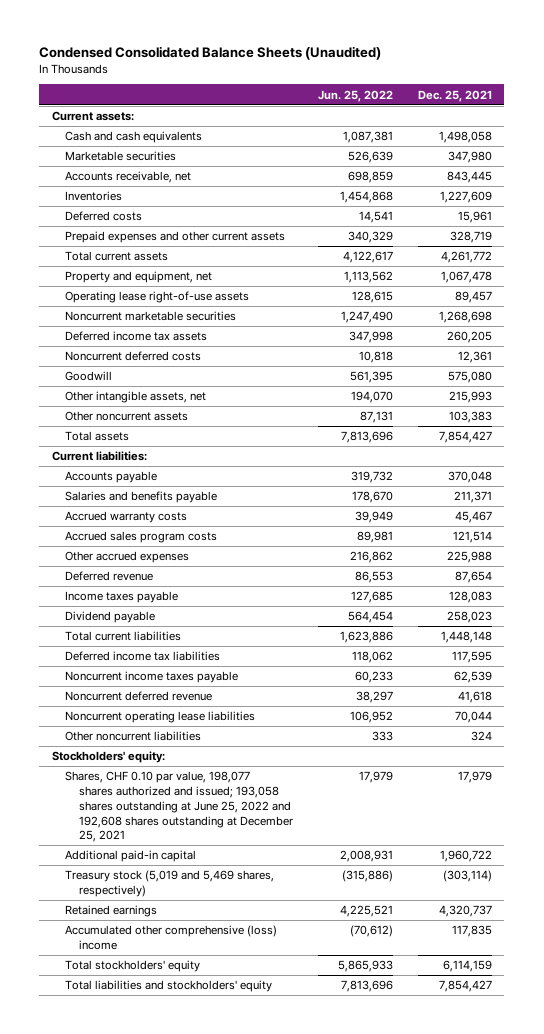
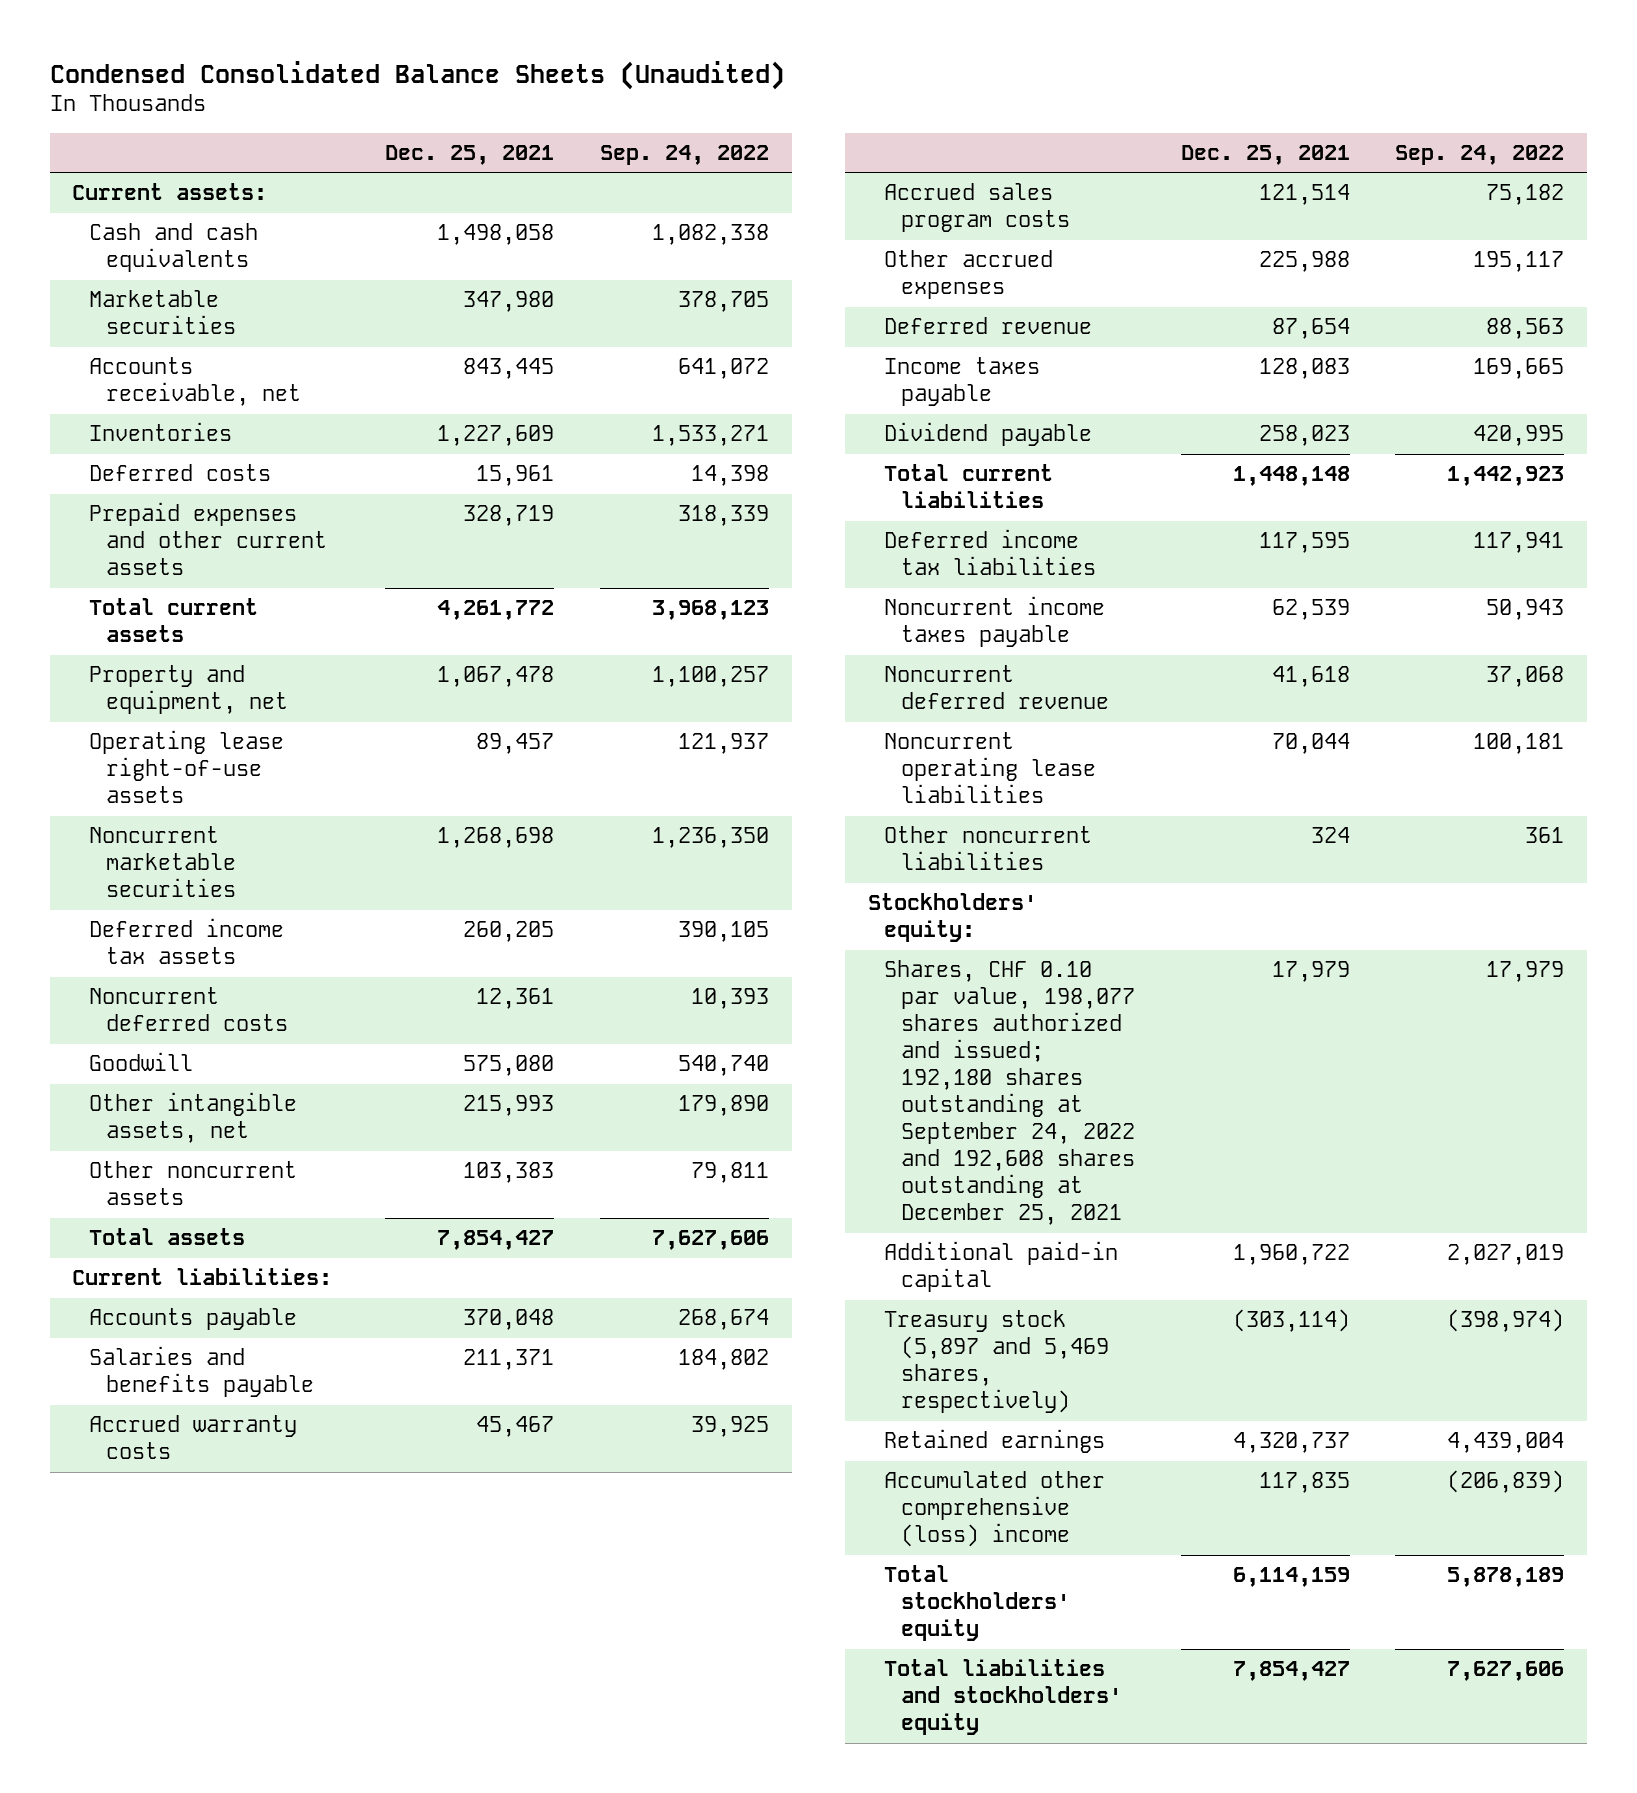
[317,89,393,102] Jun. 25, 2022 -> none
none -> [599,144,769,165] Sep. 24, 2022
[65,771,293,843] Shares, CHF 0.10 par value, 198,077 shares authorized and issued; 193,058 shares outstanding at June 25, 2022 and 192,608 shares outstanding at December 25, 2021 -> [884,960,1136,1226] Shares, CHF 0.10 par value, 198,077 shares authorized and issued; 192,180 shares outstanding at September 24, 2022 and 192,608 shares outstanding at December 25, 2021
[65,870,275,898] Treasury stock (5,019 and 5,469 shares, respectively) -> [884,1310,1110,1414] Treasury stock (5,897 and 5,469 shares, respectively)

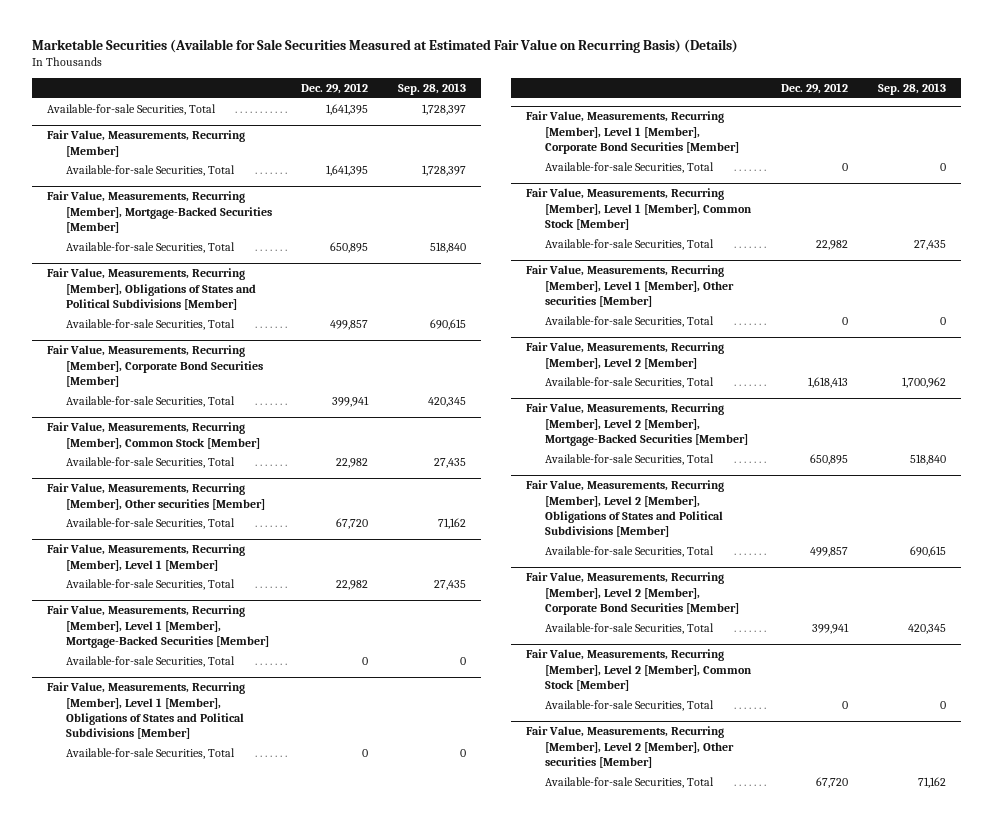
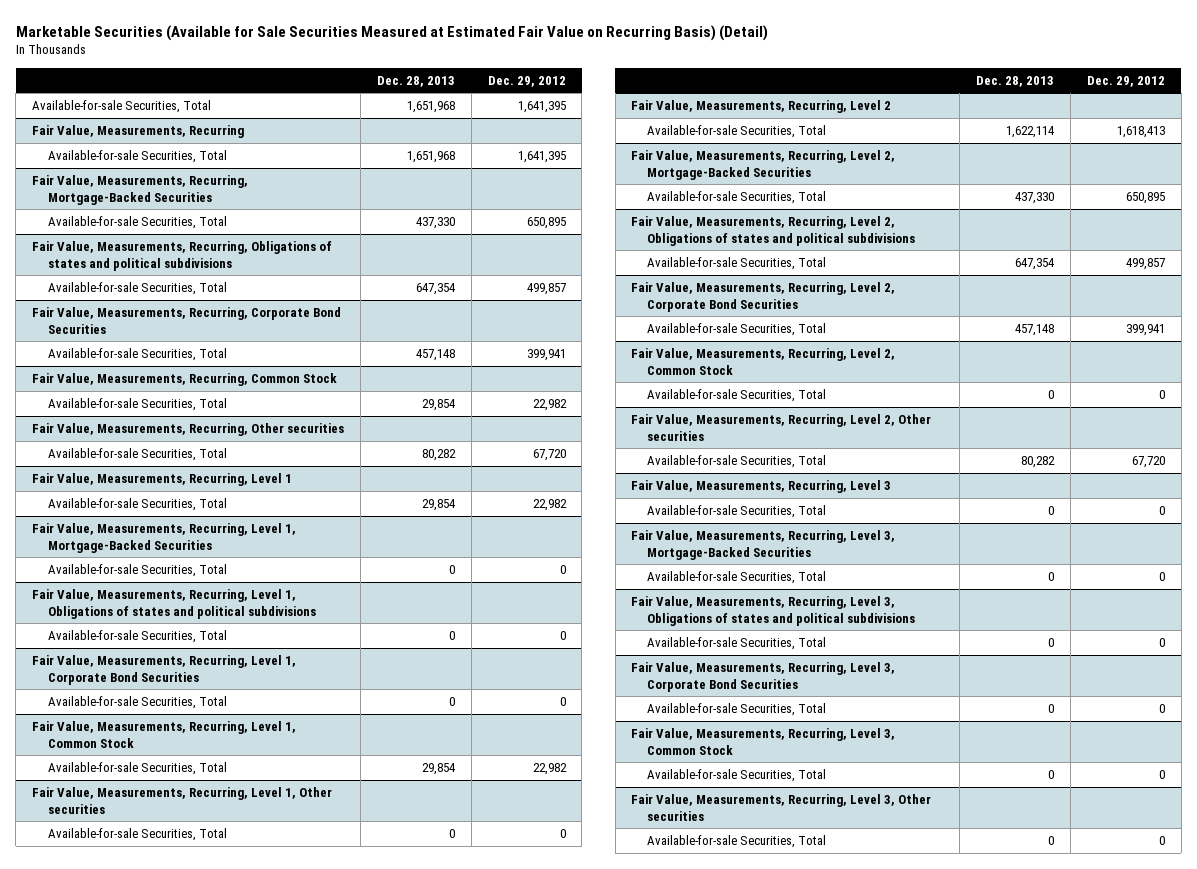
[31,39,738,54] Marketable Securities (Available for Sale Securities Measured at Estimated Fair Value on Recurring Basis) (Details) -> [15,24,768,41] Marketable Securities (Available for Sale Securities Measured at Estimated Fair Value on Recurring Basis) (Detail)
[398,83,467,96] Sep. 28, 2013 -> none
none -> [376,75,455,87] Dec. 28, 2013
[46,130,245,157] Fair Value, Measurements, Recurring [Member] -> [32,125,245,139] Fair Value, Measurements, Recurring
[46,191,272,233] Fair Value, Measurements, Recurring [Member], Mortgage-Backed Securities [Member] -> [32,175,249,205] Fair Value, Measurements, Recurring, Mortgage-Backed Securities
[46,268,256,310] Fair Value, Measurements, Recurring [Member], Obligations of States and Political Subdivisions [Member] -> [32,241,333,271] Fair Value, Measurements, Recurring, Obligations of states and political subdivisions
[46,345,263,387] Fair Value, Measurements, Recurring [Member], Corporate Bond Securities [Member] -> [32,307,342,334] Fair Value, Measurements, Recurring, Corporate Bond Securities
[46,422,260,449] Fair Value, Measurements, Recurring [Member], Common Stock [Member] -> [32,373,338,387] Fair Value, Measurements, Recurring, Common Stock
[46,483,265,510] Fair Value, Measurements, Recurring [Member], Other securities [Member] -> [32,423,345,437] Fair Value, Measurements, Recurring, Other securities
[46,544,245,571] Fair Value, Measurements, Recurring [Member], Level 1 [Member] -> [32,473,293,487] Fair Value, Measurements, Recurring, Level 1
[46,605,269,648] Fair Value, Measurements, Recurring [Member], Level 1 [Member], Mortgage-Backed Securities [Member] -> [32,523,297,553] Fair Value, Measurements, Recurring, Level 1, Mortgage-Backed Securities
[46,682,245,740] Fair Value, Measurements, Recurring [Member], Level 1 [Member], Obligations of States and Political Subdivisions [Member] -> [32,589,316,619] Fair Value, Measurements, Recurring, Level 1, Obligations of states and political subdivisions
[526,111,740,154] Fair Value, Measurements, Recurring [Member], Level 1 [Member], Corporate Bond Securities [Member] -> [32,655,297,685] Fair Value, Measurements, Recurring, Level 1, Corporate Bond Securities
[526,188,753,230] Fair Value, Measurements, Recurring [Member], Level 1 [Member], Common Stock [Member] -> [32,721,297,748] Fair Value, Measurements, Recurring, Level 1, Common Stock
[526,265,735,307] Fair Value, Measurements, Recurring [Member], Level 1 [Member], Other securities [Member] -> [32,787,333,814] Fair Value, Measurements, Recurring, Level 1, Other securities
[526,342,725,369] Fair Value, Measurements, Recurring [Member], Level 2 [Member] -> [631,100,892,114] Fair Value, Measurements, Recurring, Level 2
[526,403,749,446] Fair Value, Measurements, Recurring [Member], Level 2 [Member], Mortgage-Backed Securities [Member] -> [631,150,896,180] Fair Value, Measurements, Recurring, Level 2, Mortgage-Backed Securities
[526,480,725,538] Fair Value, Measurements, Recurring [Member], Level 2 [Member], Obligations of States and Political Subdivisions [Member] -> [631,216,915,246] Fair Value, Measurements, Recurring, Level 2, Obligations of states and political subdivisions
[526,572,740,615] Fair Value, Measurements, Recurring [Member], Level 2 [Member], Corporate Bond Securities [Member] -> [631,282,896,312] Fair Value, Measurements, Recurring, Level 2, Corporate Bond Securities
[526,649,753,691] Fair Value, Measurements, Recurring [Member], Level 2 [Member], Common Stock [Member] -> [631,348,896,375] Fair Value, Measurements, Recurring, Level 2, Common Stock
[526,726,735,768] Fair Value, Measurements, Recurring [Member], Level 2 [Member], Other securities [Member] -> [631,414,932,441] Fair Value, Measurements, Recurring, Level 2, Other securities
none -> [631,480,892,494] Fair Value, Measurements, Recurring, Level 3
none -> [646,505,826,519] Available-for-sale Securities, Total
none -> [631,530,896,560] Fair Value, Measurements, Recurring, Level 3, Mortgage-Backed Securities
none -> [646,571,826,585] Available-for-sale Securities, Total
none -> [631,596,915,626] Fair Value, Measurements, Recurring, Level 3, Obligations of states and political subdivisions
none -> [646,637,826,651] Available-for-sale Securities, Total
none -> [631,662,896,692] Fair Value, Measurements, Recurring, Level 3, Corporate Bond Securities
none -> [646,703,826,717] Available-for-sale Securities, Total
none -> [631,728,896,755] Fair Value, Measurements, Recurring, Level 3, Common Stock
none -> [646,769,826,783] Available-for-sale Securities, Total
none -> [631,794,932,821] Fair Value, Measurements, Recurring, Level 3, Other securities
none -> [646,835,826,849] Available-for-sale Securities, Total

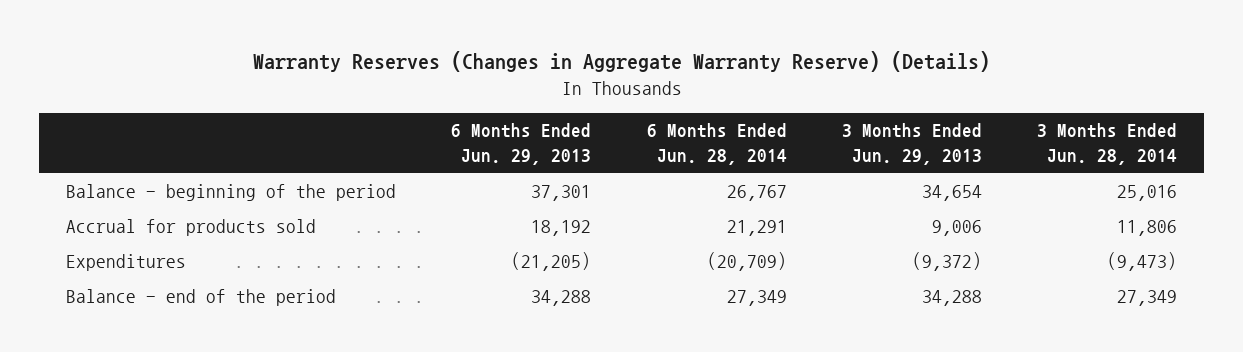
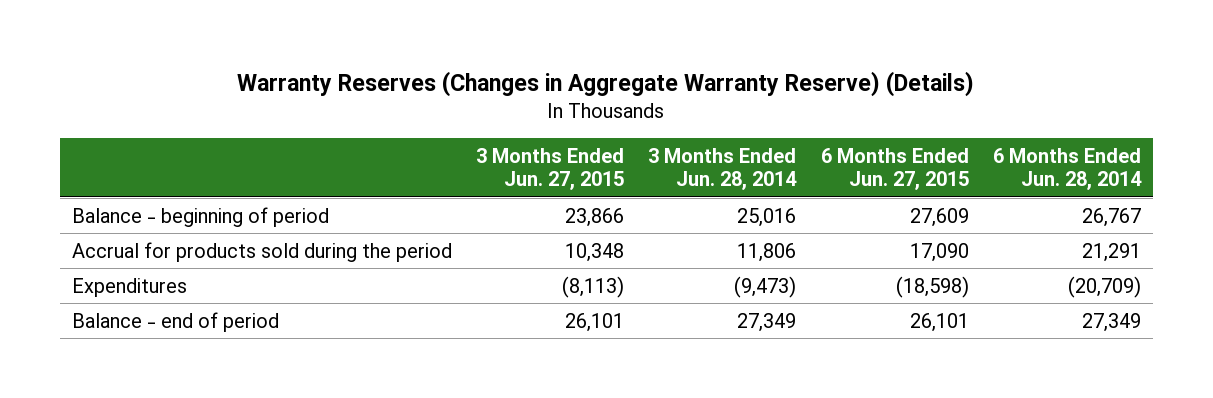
[451,123,592,165] 6 Months Ended Jun. 29, 2013 -> none
[841,123,982,165] 3 Months Ended Jun. 29, 2013 -> none
none -> [476,147,625,191] 3 Months Ended Jun. 27, 2015
none -> [820,147,969,191] 6 Months Ended Jun. 27, 2015
[66,183,397,201] Balance - beginning of the period -> [71,206,329,227] Balance - beginning of period
[66,218,317,236] Accrual for products sold -> [71,241,452,262] Accrual for products sold during the period
[66,288,337,306] Balance - end of the period -> [71,311,279,332] Balance - end of period

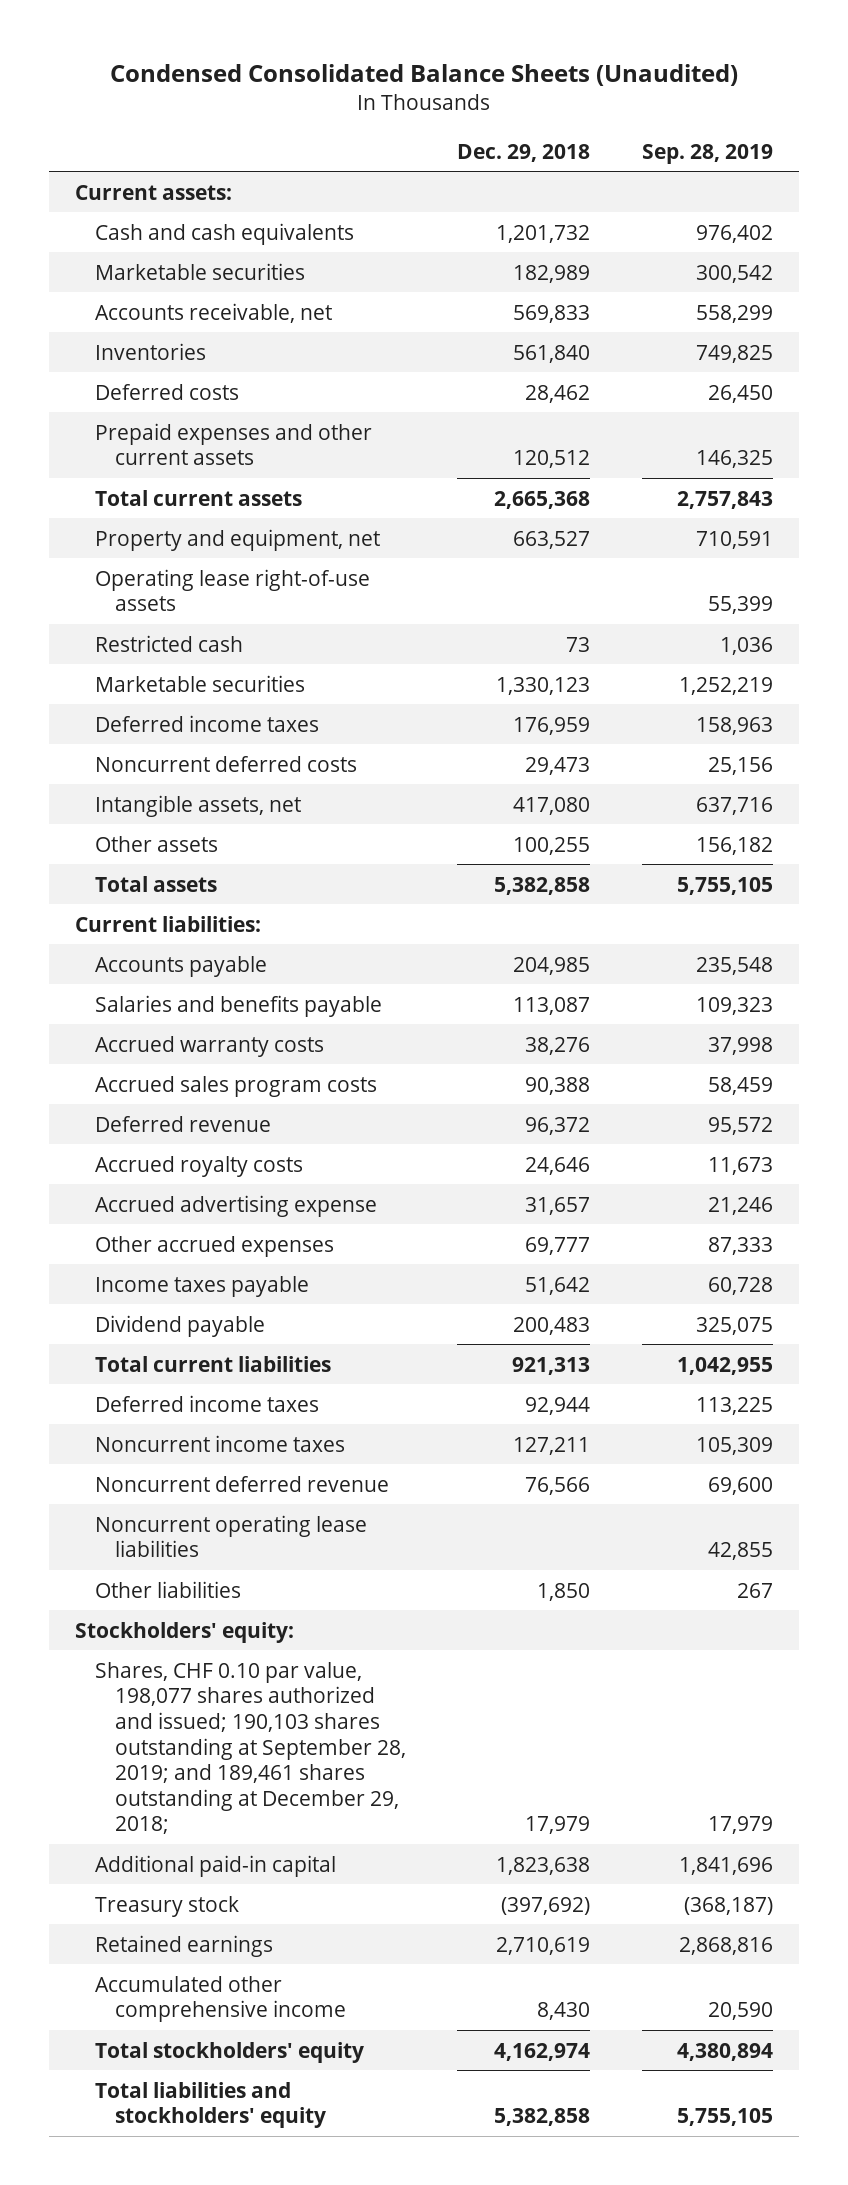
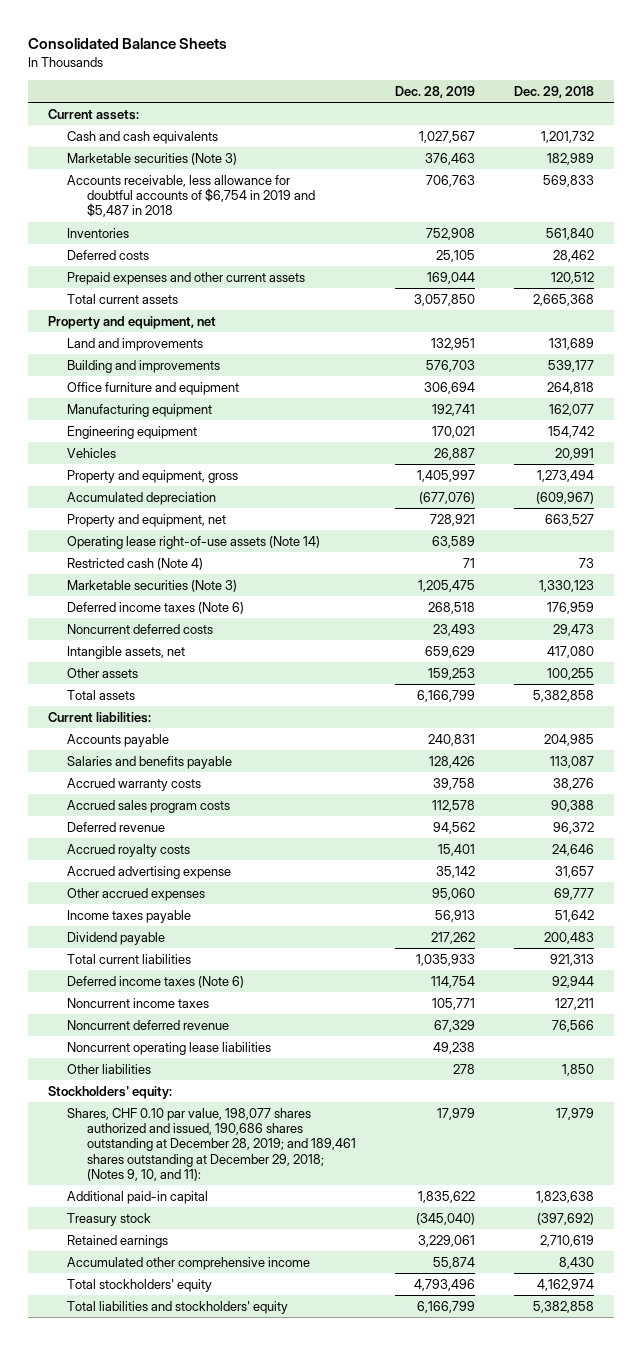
[110,63,739,86] Condensed Consolidated Balance Sheets (Unaudited) -> [28,37,228,49] Consolidated Balance Sheets
[641,143,773,164] Sep. 28, 2019 -> none
none -> [394,85,475,98] Dec. 28, 2019
[94,262,305,280] Marketable securities -> [67,152,238,165] Marketable securities (Note 3)
[94,302,332,323] Accounts receivable, net -> [67,174,315,218] Accounts receivable, less allowance for doubtful accounts of $6,754 in 2019 and $5,487 in 2018
none -> [47,315,216,329] Property and equipment, net
none -> [67,337,204,351] Land and improvements
none -> [67,359,221,373] Building and improvements
none -> [67,381,240,395] Office furniture and equipment
none -> [67,403,213,417] Manufacturing equipment
none -> [67,425,198,439] Engineering equipment
none -> [67,447,117,458] Vehicles
none -> [67,469,239,483] Property and equipment, gross
none -> [67,491,217,505] Accumulated depreciation
[94,568,370,612] Operating lease right-of-use assets -> [67,535,321,549] Operating lease right-of-use assets (Note 14)
[94,634,243,652] Restricted cash -> [67,557,204,570] Restricted cash (Note 4)
[94,674,305,692] Marketable securities -> [67,579,238,592] Marketable securities (Note 3)
[94,714,319,732] Deferred income taxes -> [67,601,245,614] Deferred income taxes (Note 6)
[94,1394,319,1412] Deferred income taxes -> [67,975,245,988] Deferred income taxes (Note 6)
[94,1661,406,1835] Shares, CHF 0.10 par value, 198,077 shares authorized and issued; 190,103 shares outstanding at September 28, 2019; and 189,461 shares outstanding at December 29, 2018; -> [67,1107,356,1181] Shares, CHF 0.10 par value, 198,077 shares authorized and issued, 190,686 shares outstanding at December 28, 2019; and 189,461 shares outstanding at December 29, 2018; (Notes 9, 10, and 11):

